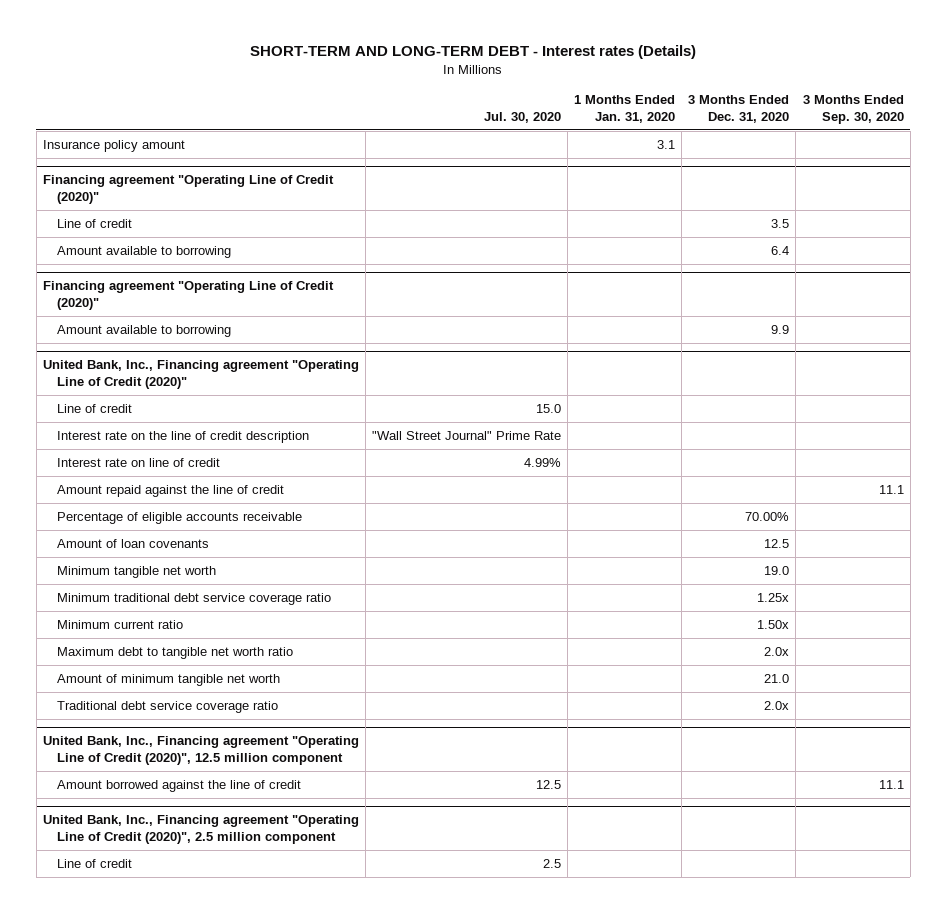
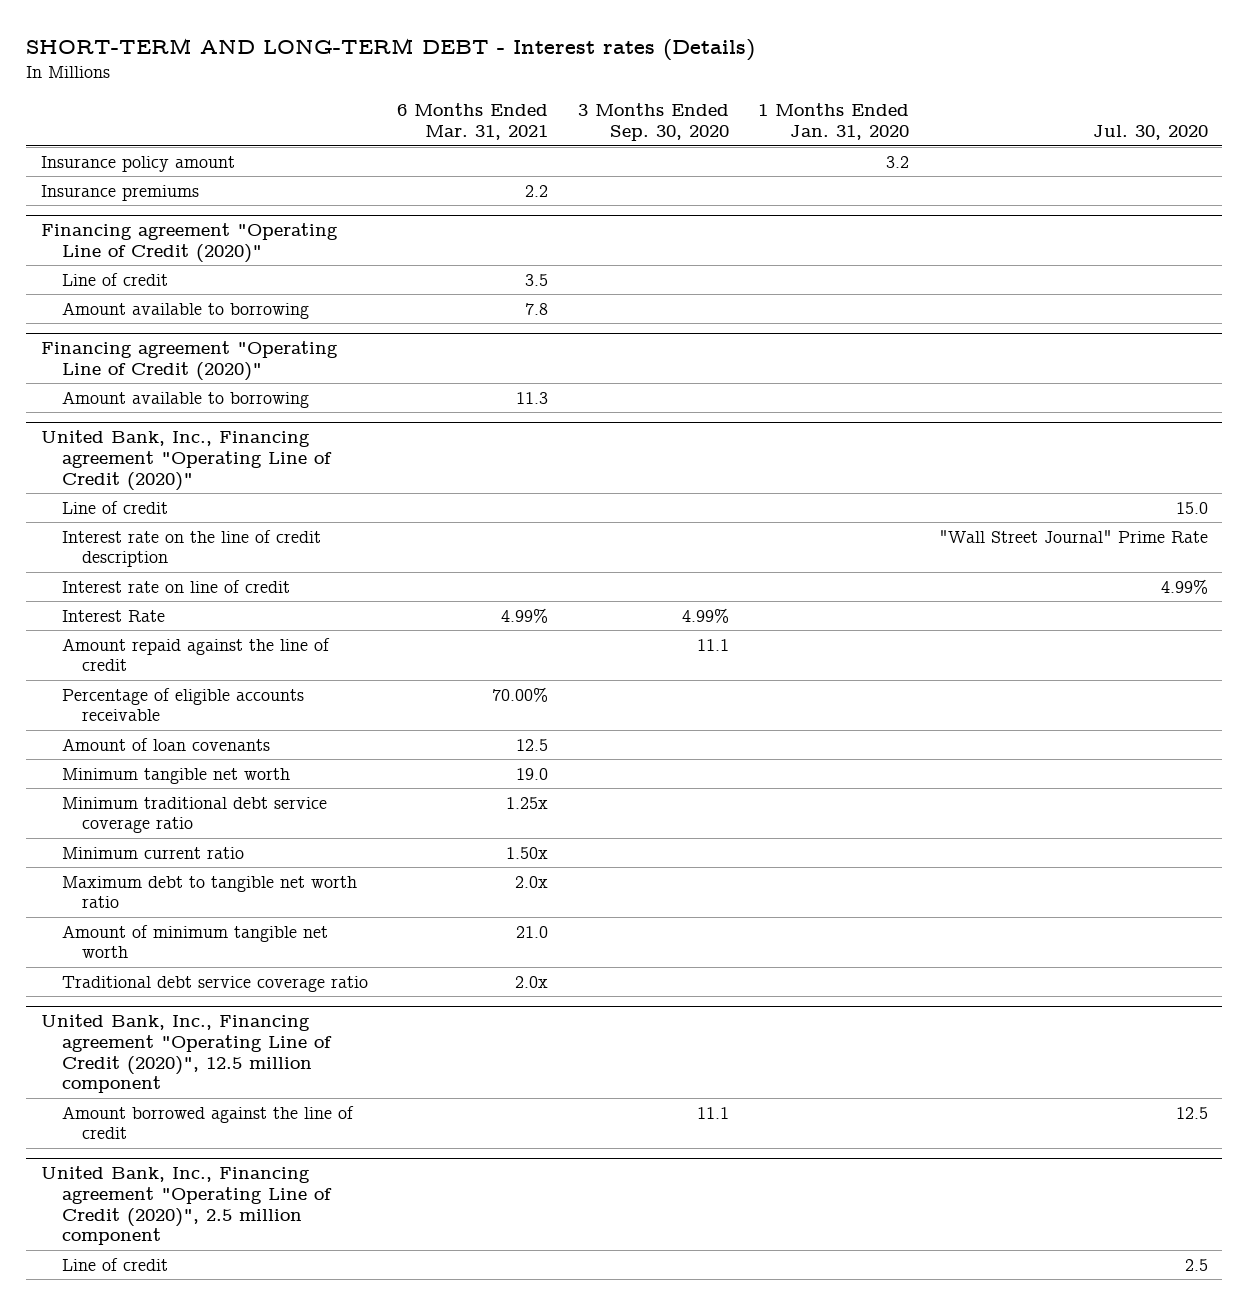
[688,95,790,123] 3 Months Ended Dec. 31, 2020 -> none
none -> [397,103,549,141] 6 Months Ended Mar. 31, 2021
[657,139,676,149] 3.1 -> [886,155,910,168] 3.2
none -> [40,184,199,201] Insurance premiums
none -> [61,609,165,622] Interest Rate

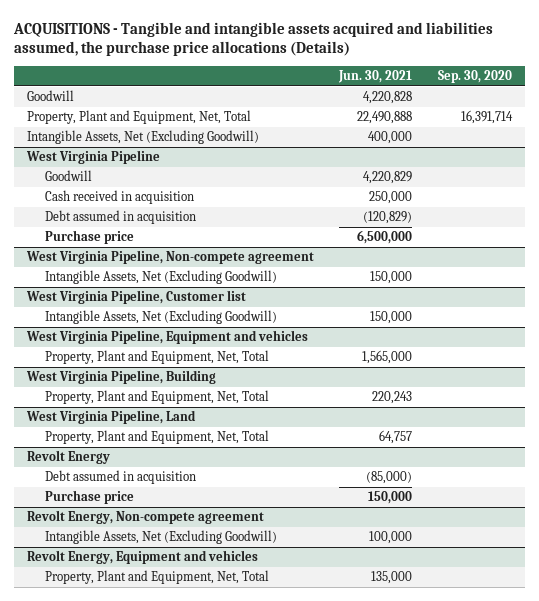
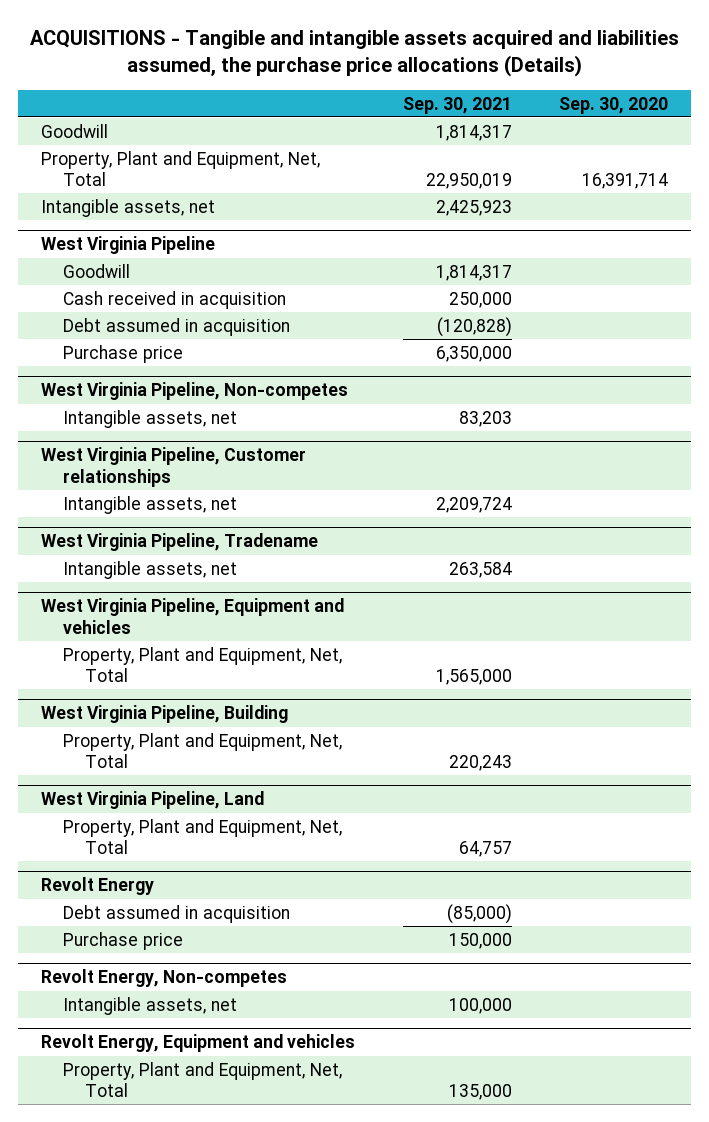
[338,70,413,84] Jun. 30, 2021 -> none
none -> [402,96,512,114] Sep. 30, 2021
[27,130,260,145] Intangible Assets, Net (Excluding Goodwill) -> [41,198,216,217] Intangible assets, net
[26,250,315,265] West Virginia Pipeline, Non-compete agreement -> [41,382,349,401] West Virginia Pipeline, Non-competes
[45,270,278,285] Intangible Assets, Net (Excluding Goodwill) -> [63,409,238,428] Intangible assets, net
[26,290,247,305] West Virginia Pipeline, Customer list -> [41,447,307,487] West Virginia Pipeline, Customer relationships
[45,310,278,325] Intangible Assets, Net (Excluding Goodwill) -> [63,495,238,514] Intangible assets, net
none -> [41,533,319,552] West Virginia Pipeline, Tradename
none -> [63,560,238,579] Intangible assets, net
[27,510,265,525] Revolt Energy, Non-compete agreement -> [41,969,288,988] Revolt Energy, Non-competes
[45,530,278,545] Intangible Assets, Net (Excluding Goodwill) -> [63,996,238,1015] Intangible assets, net

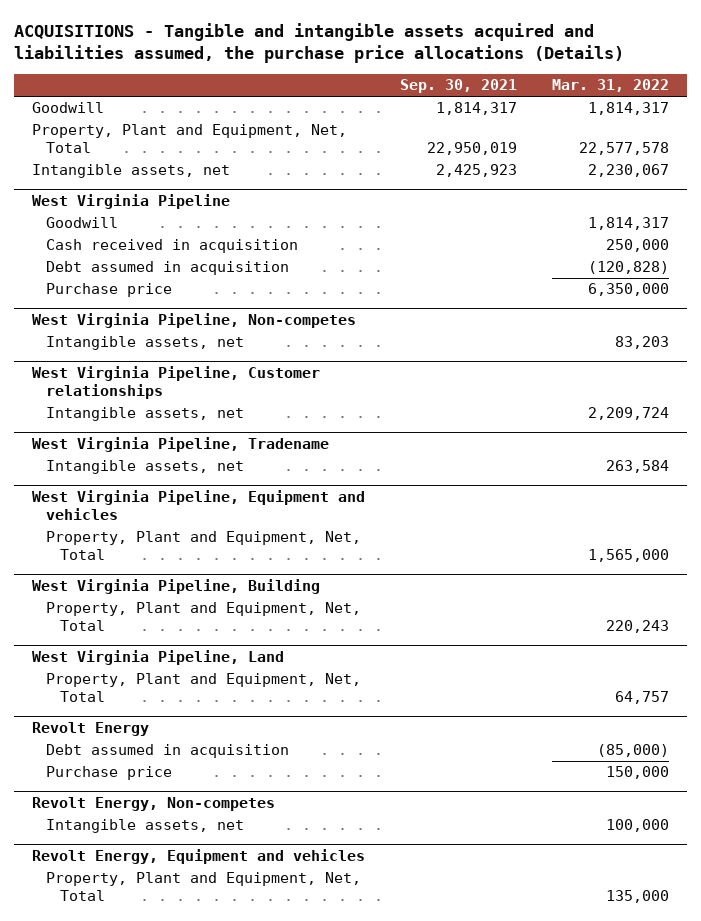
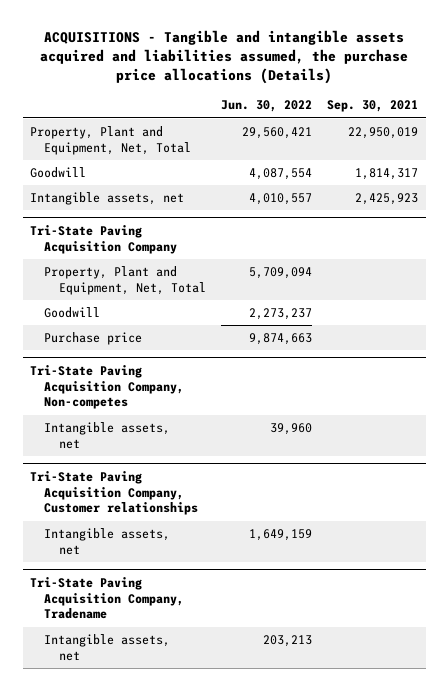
[552,79,670,93] Mar. 31, 2022 -> none
none -> [220,100,312,113] Jun. 30, 2022
[32,102,105,114] Goodwill -> [30,166,87,178] Goodwill
[32,194,231,210] West Virginia Pipeline -> none
[45,217,118,229] Goodwill -> none
[45,239,298,254] Cash received in acquisition -> none
[45,261,289,276] Debt assumed in acquisition -> none
[45,283,172,298] Purchase price -> none
[32,313,357,329] West Virginia Pipeline, Non-competes -> none
[45,336,244,351] Intangible assets, net -> none
[32,366,321,400] West Virginia Pipeline, Customer relationships -> none
[45,407,244,422] Intangible assets, net -> none
[32,437,330,453] West Virginia Pipeline, Tradename -> none
[45,460,244,475] Intangible assets, net -> none
[32,490,366,521] West Virginia Pipeline, Equipment and vehicles -> none
[45,531,361,561] Property, Plant and Equipment, Net, Total -> none
[32,579,321,595] West Virginia Pipeline, Building -> none
[45,602,361,632] Property, Plant and Equipment, Net, Total -> none
[32,650,285,666] West Virginia Pipeline, Land -> none
[45,673,361,703] Property, Plant and Equipment, Net, Total -> none
[32,722,150,737] Revolt Energy -> none
[45,744,289,759] Debt assumed in acquisition -> none
[45,766,172,781] Purchase price -> none
[32,797,276,812] Revolt Energy, Non-competes -> none
[45,819,244,834] Intangible assets, net -> none
[32,849,366,865] Revolt Energy, Equipment and vehicles -> none
[45,872,361,902] Property, Plant and Equipment, Net, Total -> none
none -> [30,224,178,254] Tri-State Paving Acquisition Company
none -> [44,265,206,295] Property, Plant and Equipment, Net, Total
none -> [44,306,101,318] Goodwill
none -> [44,331,143,345] Purchase price
none -> [30,364,185,410] Tri-State Paving Acquisition Company, Non-competes
none -> [44,421,171,449] Intangible assets, net
none -> [30,470,199,516] Tri-State Paving Acquisition Company, Customer relationships
none -> [44,527,171,555] Intangible assets, net
none -> [30,576,185,620] Tri-State Paving Acquisition Company, Tradename
none -> [44,633,171,661] Intangible assets, net

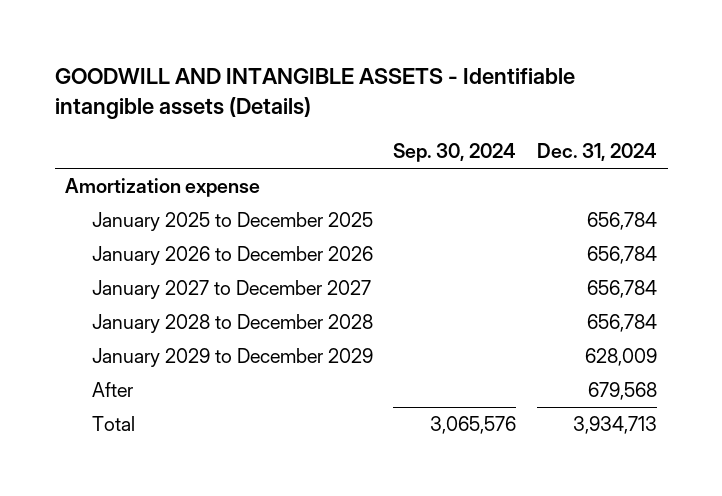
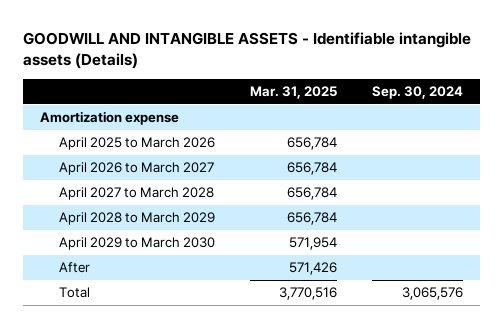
[537,142,658,161] Dec. 31, 2024 -> none
none -> [250,86,338,100] Mar. 31, 2025
[91,212,373,232] January 2025 to December 2025 -> [59,137,216,151] April 2025 to March 2026
[91,246,373,266] January 2026 to December 2026 -> [59,162,215,176] April 2026 to March 2027
[91,280,371,300] January 2027 to December 2027 -> [59,187,215,201] April 2027 to March 2028
[91,314,373,334] January 2028 to December 2028 -> [59,212,216,226] April 2028 to March 2029
[91,348,373,368] January 2029 to December 2029 -> [59,237,216,251] April 2029 to March 2030

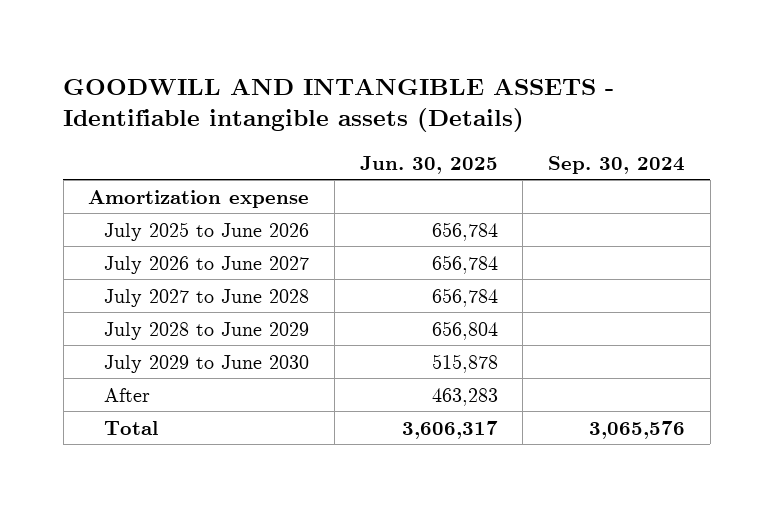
[250,86,338,100] Mar. 31, 2025 -> none
none -> [359,155,498,174] Jun. 30, 2025
[59,137,216,151] April 2025 to March 2026 -> [104,221,310,241] July 2025 to June 2026
[59,162,215,176] April 2026 to March 2027 -> [104,255,310,274] July 2026 to June 2027
[59,187,215,201] April 2027 to March 2028 -> [104,288,310,307] July 2027 to June 2028
[59,212,216,226] April 2028 to March 2029 -> [104,321,310,340] July 2028 to June 2029
[59,237,216,251] April 2029 to March 2030 -> [104,354,310,373] July 2029 to June 2030

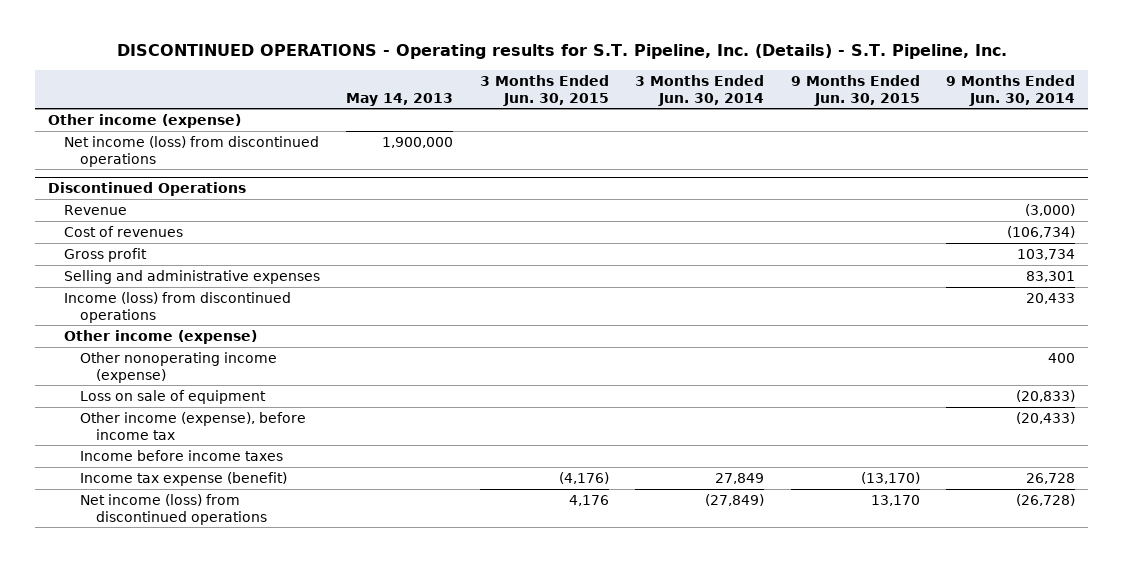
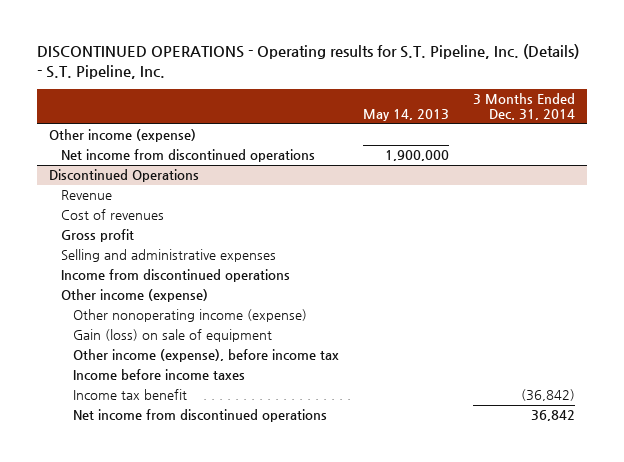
[479,74,609,106] 3 Months Ended Jun. 30, 2015 -> none
[635,74,765,106] 3 Months Ended Jun. 30, 2014 -> none
[790,74,920,106] 9 Months Ended Jun. 30, 2015 -> none
[946,74,1076,106] 9 Months Ended Jun. 30, 2014 -> none
none -> [473,93,576,121] 3 Months Ended Dec. 31, 2014
[63,135,319,167] Net income (loss) from discontinued operations -> [60,149,315,163] Net income from discontinued operations
[63,291,291,323] Income (loss) from discontinued operations -> [60,269,290,283] Income from discontinued operations
[79,389,266,404] Loss on sale of equipment -> [72,329,272,343] Gain (loss) on sale of equipment
[79,471,287,486] Income tax expense (benefit) -> [72,389,187,401] Income tax benefit
[79,493,267,525] Net income (loss) from discontinued operations -> [72,409,327,423] Net income from discontinued operations

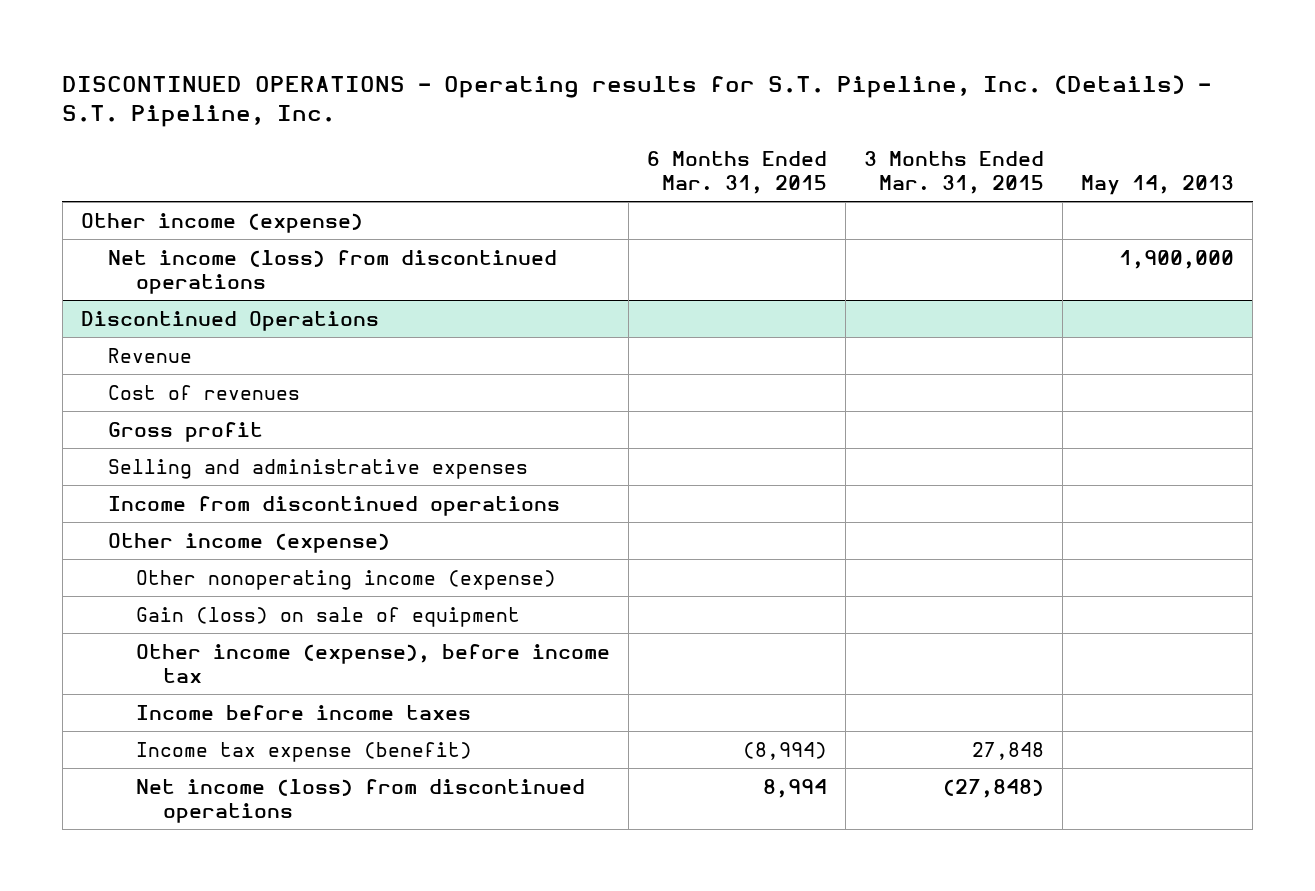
[473,93,576,121] 3 Months Ended Dec. 31, 2014 -> none
none -> [646,150,827,194] 6 Months Ended Mar. 31, 2015
none -> [864,150,1045,194] 3 Months Ended Mar. 31, 2015
[60,149,315,163] Net income from discontinued operations -> [108,249,558,294] Net income (loss) from discontinued operations
[72,389,187,401] Income tax benefit -> [135,741,472,762] Income tax expense (benefit)
[72,409,327,423] Net income from discontinued operations -> [135,778,585,823] Net income (loss) from discontinued operations

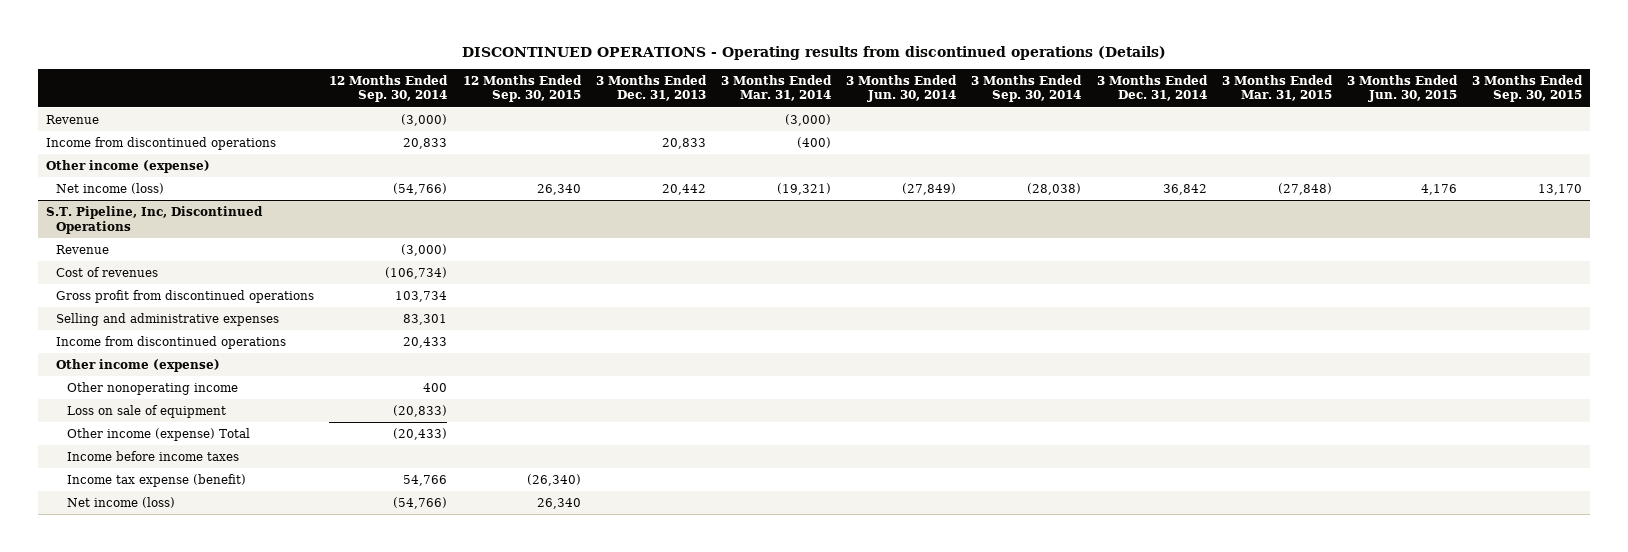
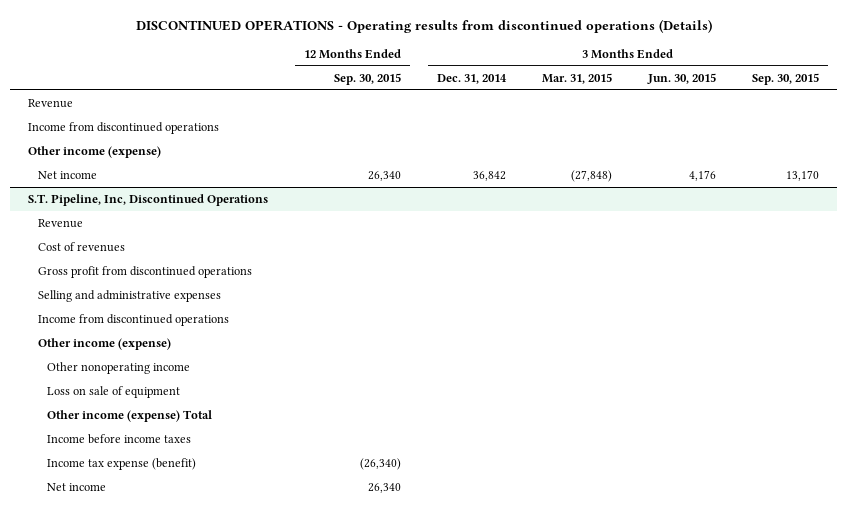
[329,74,449,103] 12 Months Ended Sep. 30, 2014 -> none
[595,74,707,102] 3 Months Ended Dec. 31, 2013 -> none
[721,74,833,102] 3 Months Ended Mar. 31, 2014 -> none
[846,74,958,103] 3 Months Ended Jun. 30, 2014 -> none
[971,74,1083,103] 3 Months Ended Sep. 30, 2014 -> none
[56,183,165,195] Net income (loss) -> [37,170,97,179] Net income
[67,497,176,509] Net income (loss) -> [47,482,107,491] Net income

